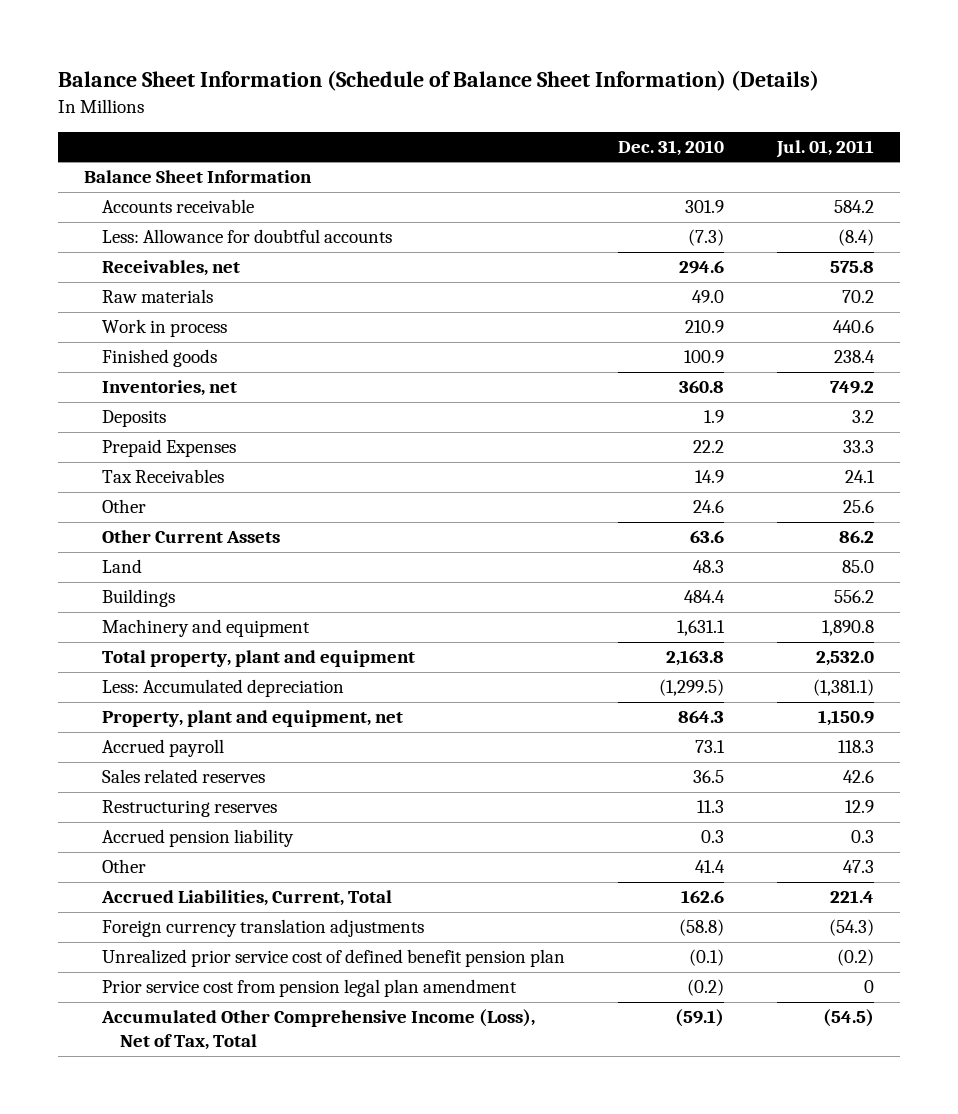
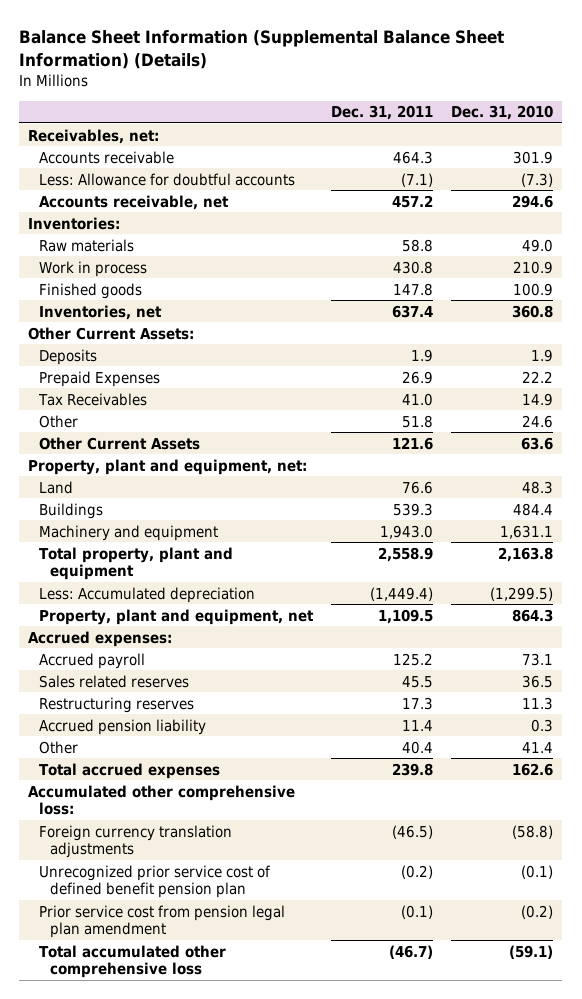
[57,70,819,92] Balance Sheet Information (Schedule of Balance Sheet Information) (Details) -> [19,29,505,69] Balance Sheet Information (Supplemental Balance Sheet Information) (Details)
[775,140,874,159] Jul. 01, 2011 -> none
none -> [331,105,434,121] Dec. 31, 2011
[84,170,313,184] Balance Sheet Information -> none
none -> [28,128,160,144] Receivables, net:
[102,260,241,277] Receivables, net -> [39,194,230,210] Accounts receivable, net
none -> [28,216,121,230] Inventories:
none -> [28,326,195,340] Other Current Assets:
none -> [28,458,308,475] Property, plant and equipment, net:
none -> [28,630,173,647] Accrued expenses:
[101,890,393,907] Accrued Liabilities, Current, Total -> [39,762,221,779] Total accrued expenses
none -> [28,784,296,816] Accumulated other comprehensive loss:
[102,949,566,968] Unrealized prior service cost of defined benefit pension plan -> [39,864,272,899] Unrecognized prior service cost of defined benefit pension plan
[101,1009,536,1051] Accumulated Other Comprehensive Income (Loss), Net of Tax, Total -> [39,944,227,979] Total accumulated other comprehensive loss

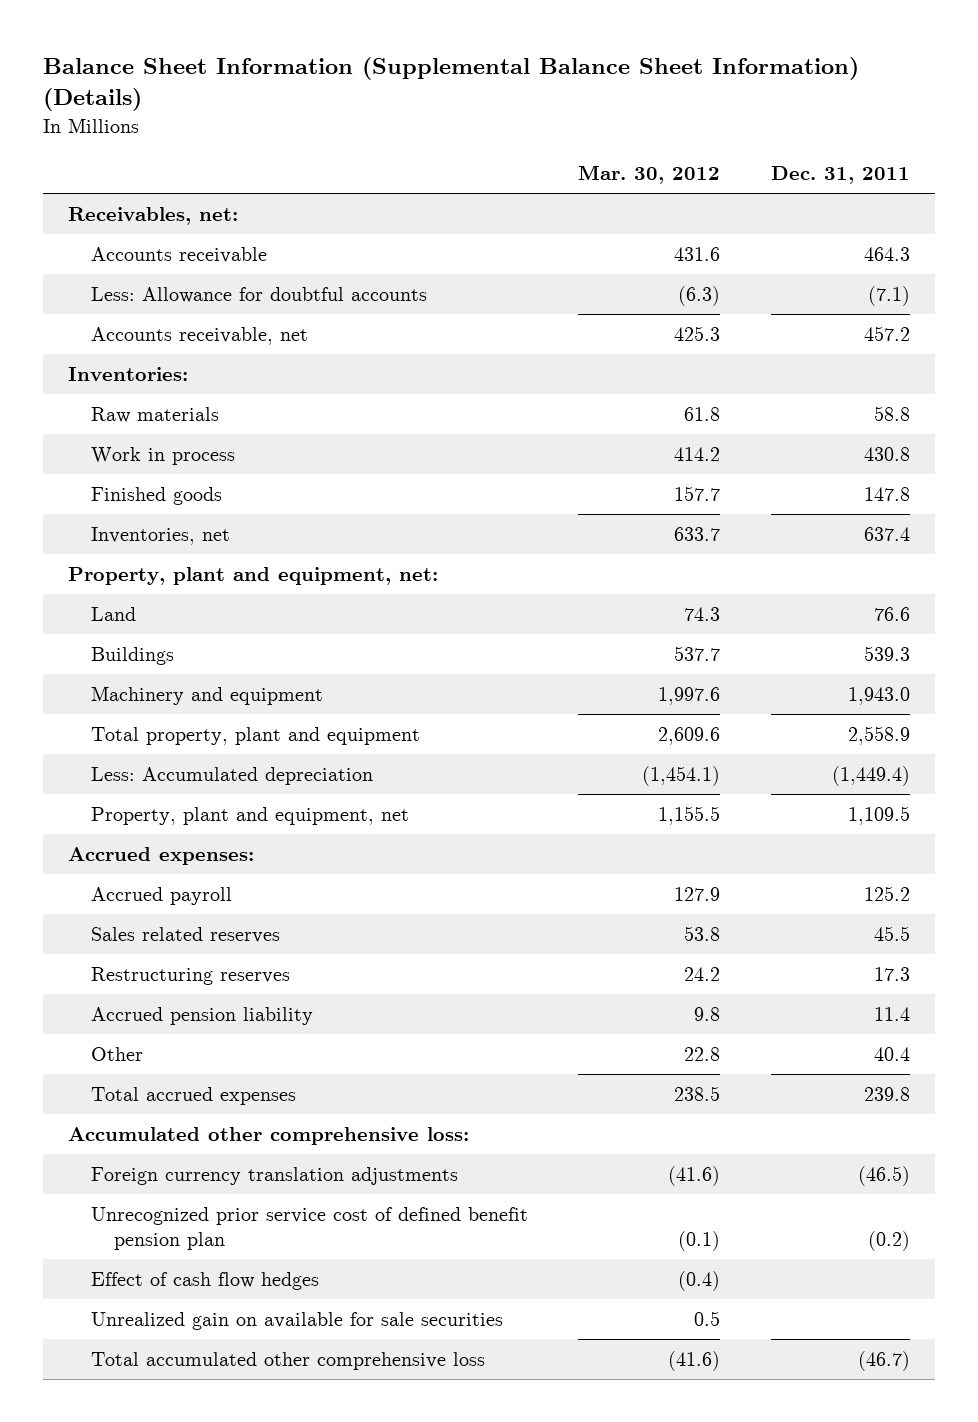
[451,105,554,121] Dec. 31, 2010 -> none
none -> [578,164,721,184] Mar. 30, 2012
[28,326,195,340] Other Current Assets: -> none
[39,348,98,365] Deposits -> none
[39,370,161,387] Prepaid Expenses -> none
[38,392,148,406] Tax Receivables -> none
[39,414,79,428] Other -> none
[39,436,201,450] Other Current Assets -> none
[39,904,286,939] Prior service cost from pension legal plan amendment -> none
none -> [90,1272,319,1291] Effect of cash flow hedges
none -> [90,1312,503,1331] Unrealized gain on available for sale securities

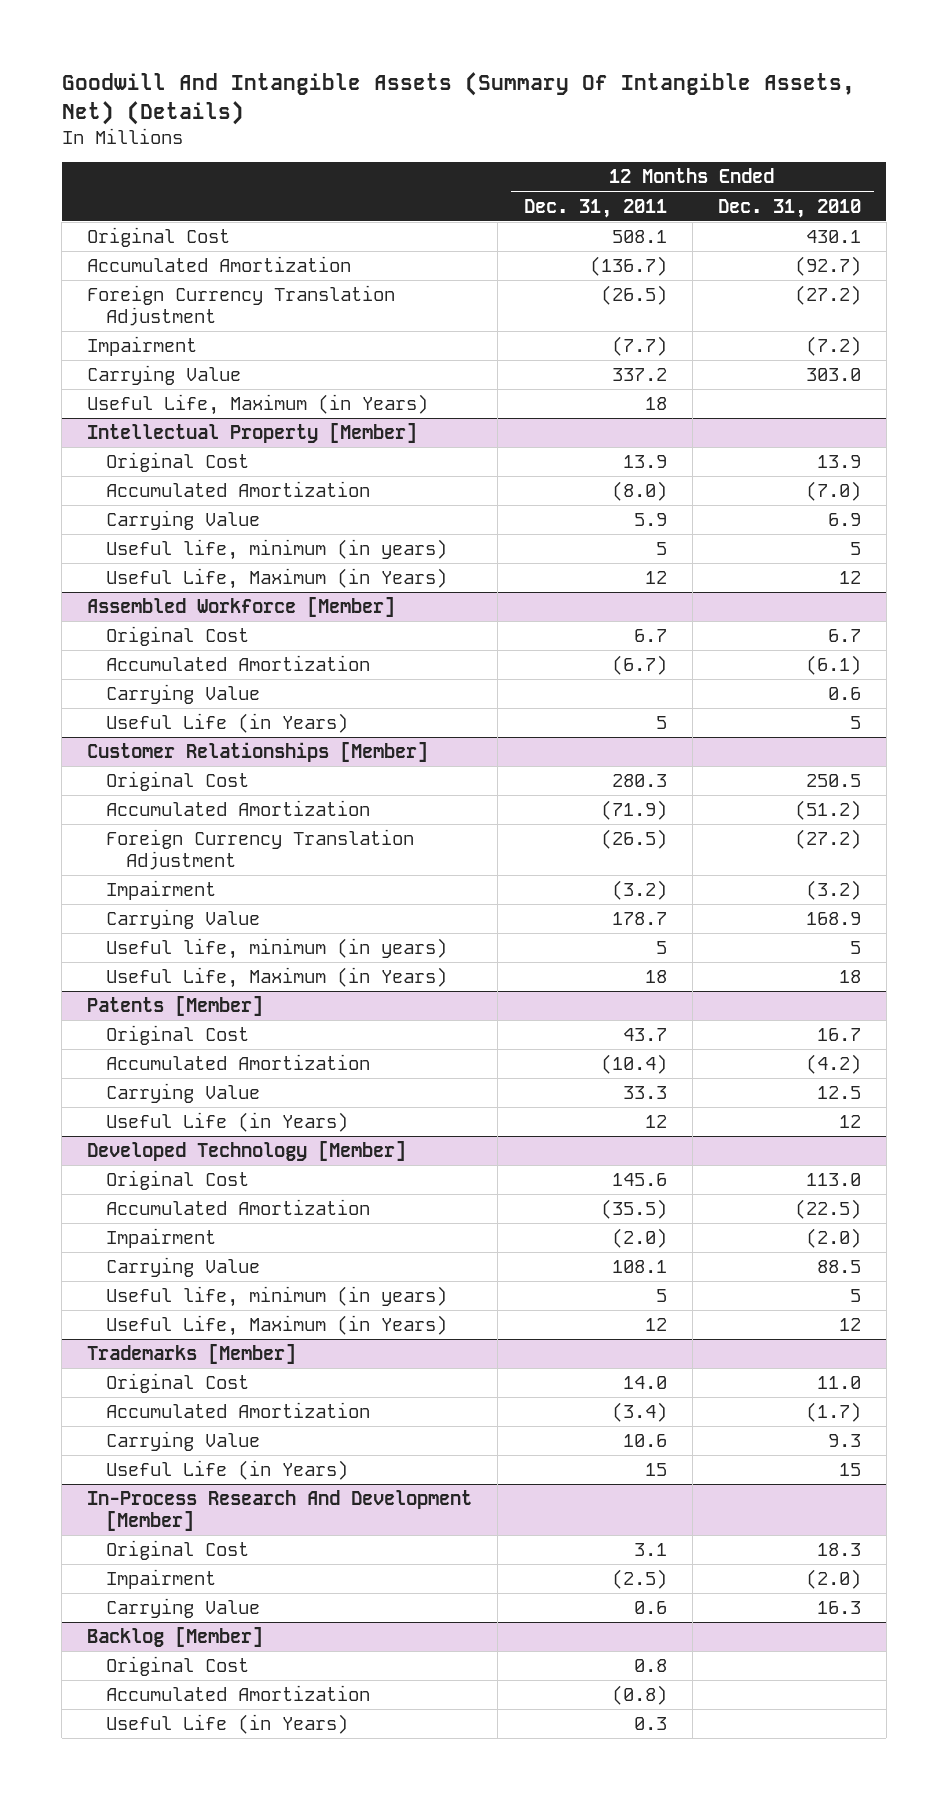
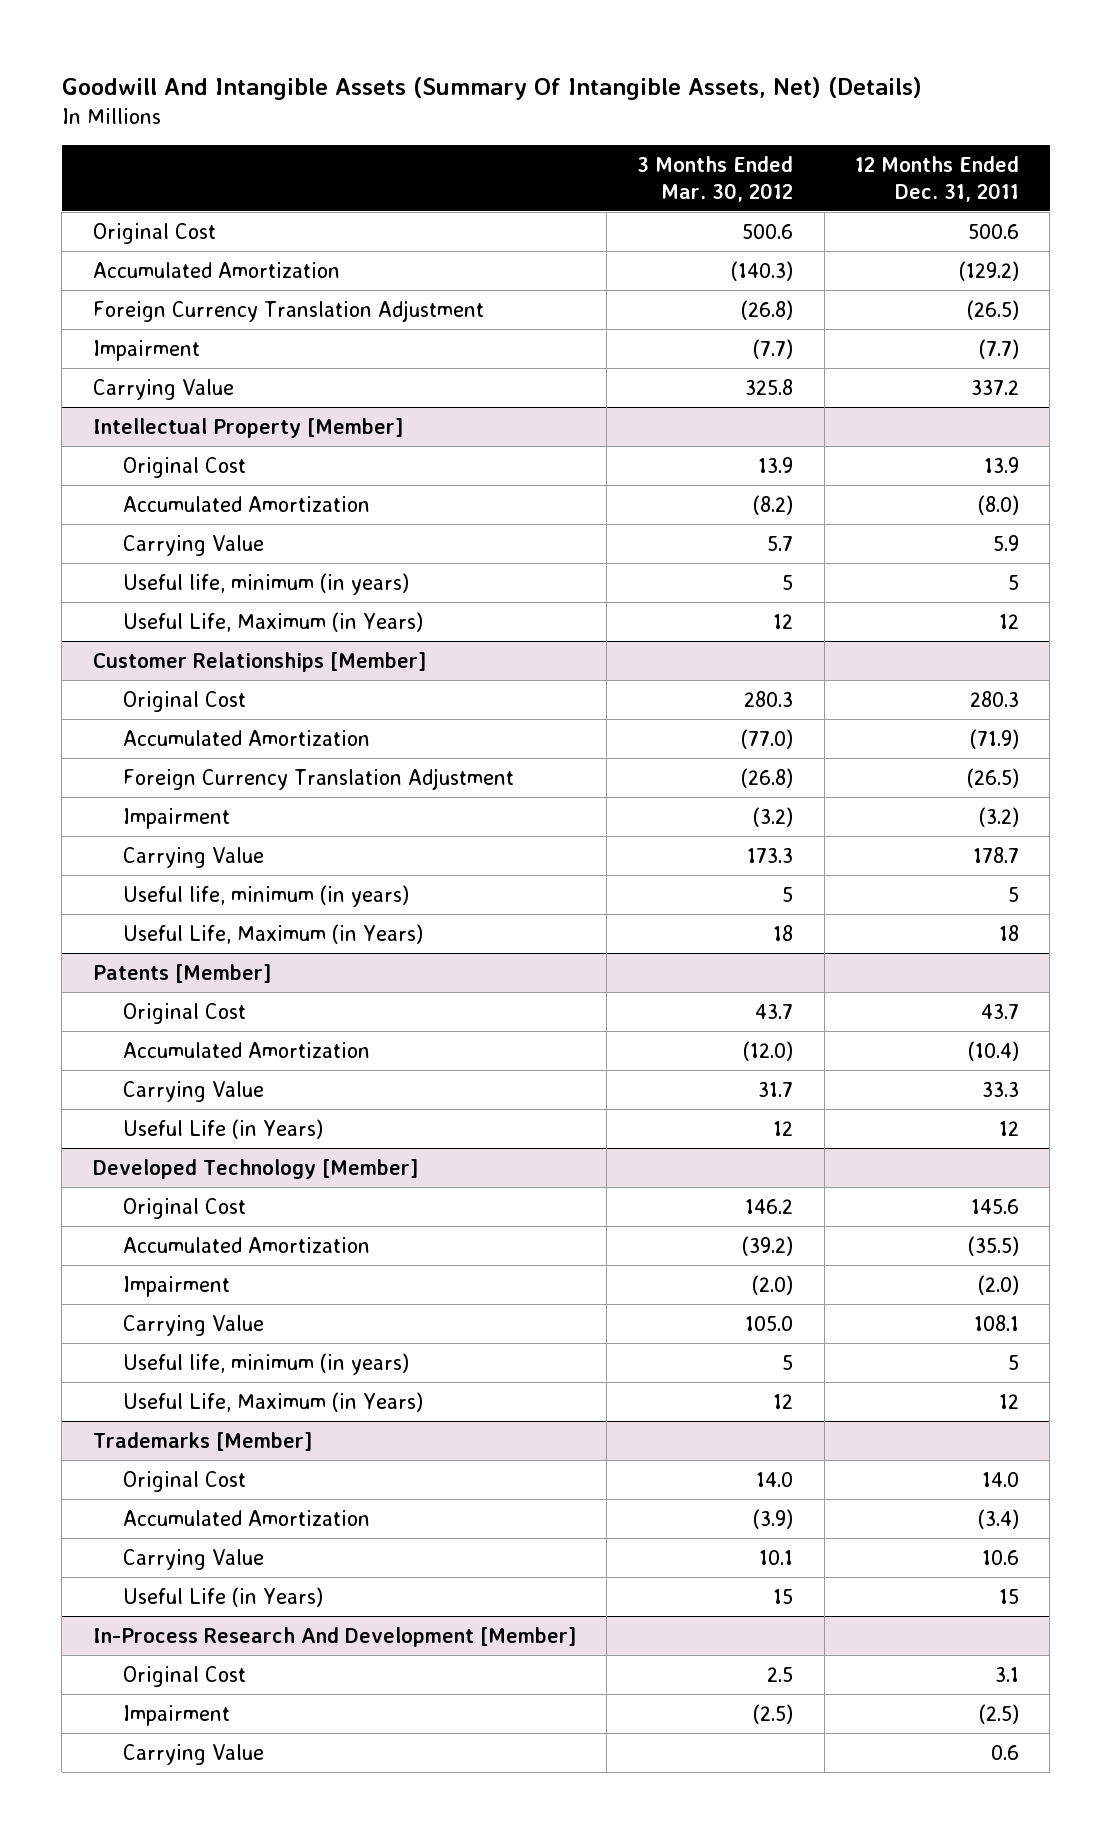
[717,198,861,218] Dec. 31, 2010 -> none
none -> [637,156,794,202] 3 Months Ended Mar. 30, 2012
[611,230,667,244] 508.1 -> [968,223,1020,239] 500.6
[589,256,667,277] (136.7) -> [959,260,1020,281] (129.2)
[87,394,429,416] Useful Life, Maximum (in Years) -> none
[87,597,396,618] Assembled Workforce [Member] -> none
[106,626,250,647] Original Cost -> none
[106,655,371,672] Accumulated Amortization -> none
[106,684,261,705] Carrying Value -> none
[106,713,349,734] Useful Life (in Years) -> none
[87,1627,264,1648] Backlog [Member] -> none
[106,1656,250,1677] Original Cost -> none
[106,1685,371,1702] Accumulated Amortization -> none
[106,1714,349,1735] Useful Life (in Years) -> none

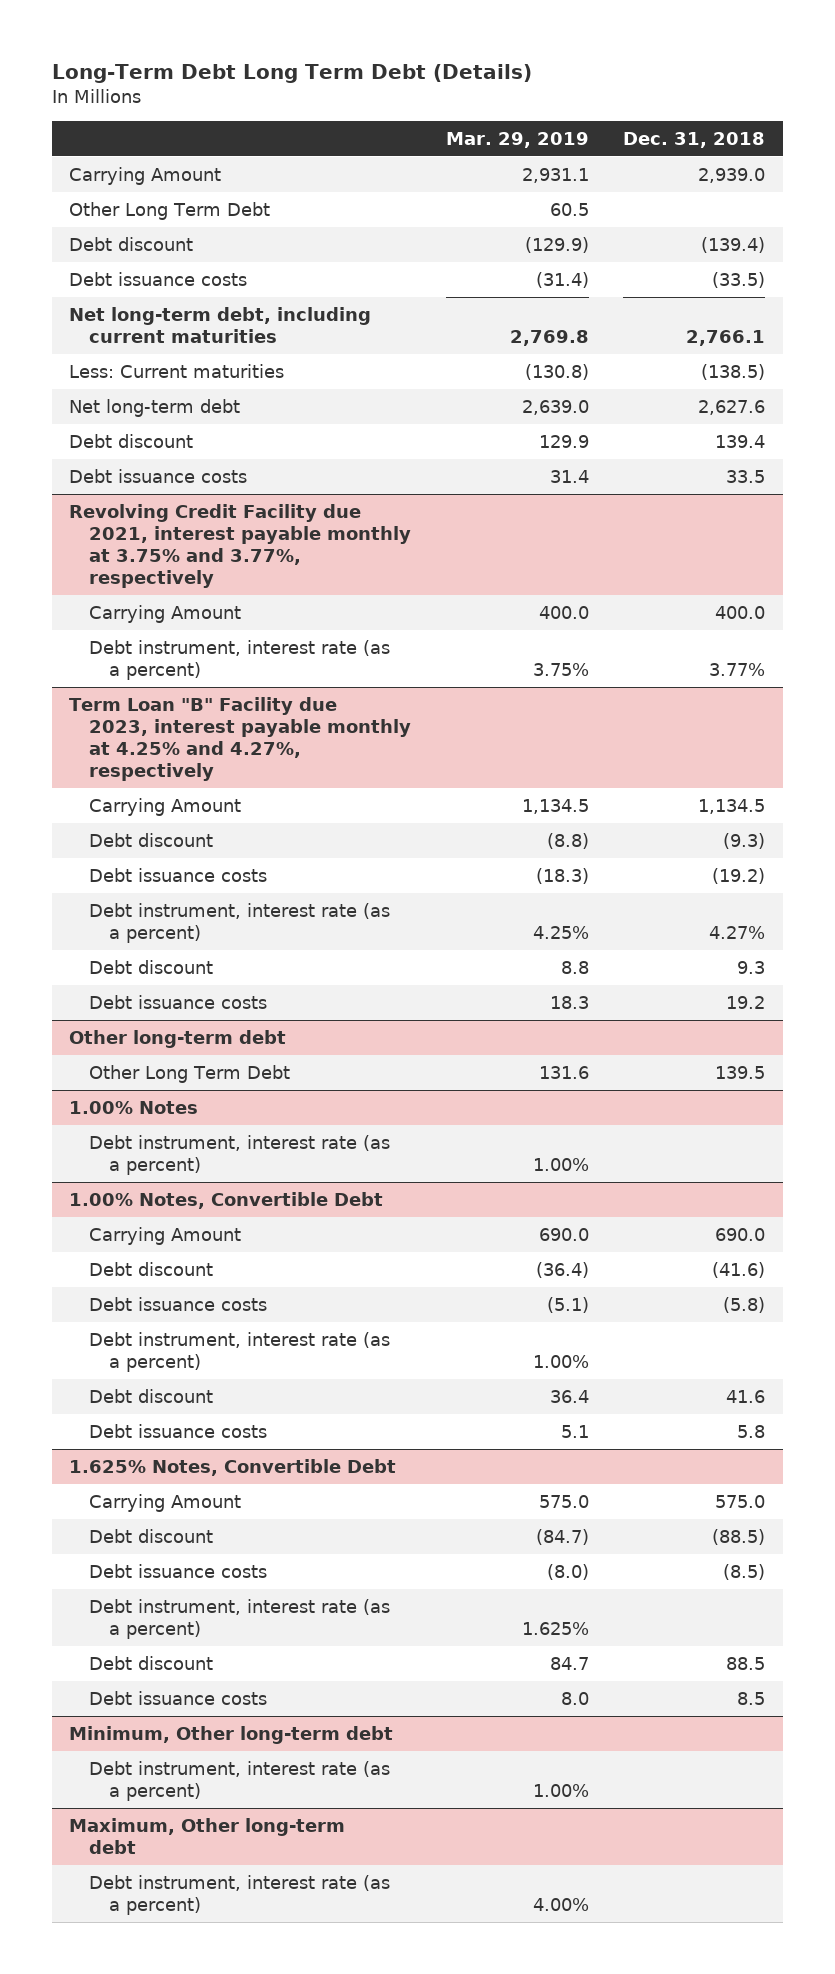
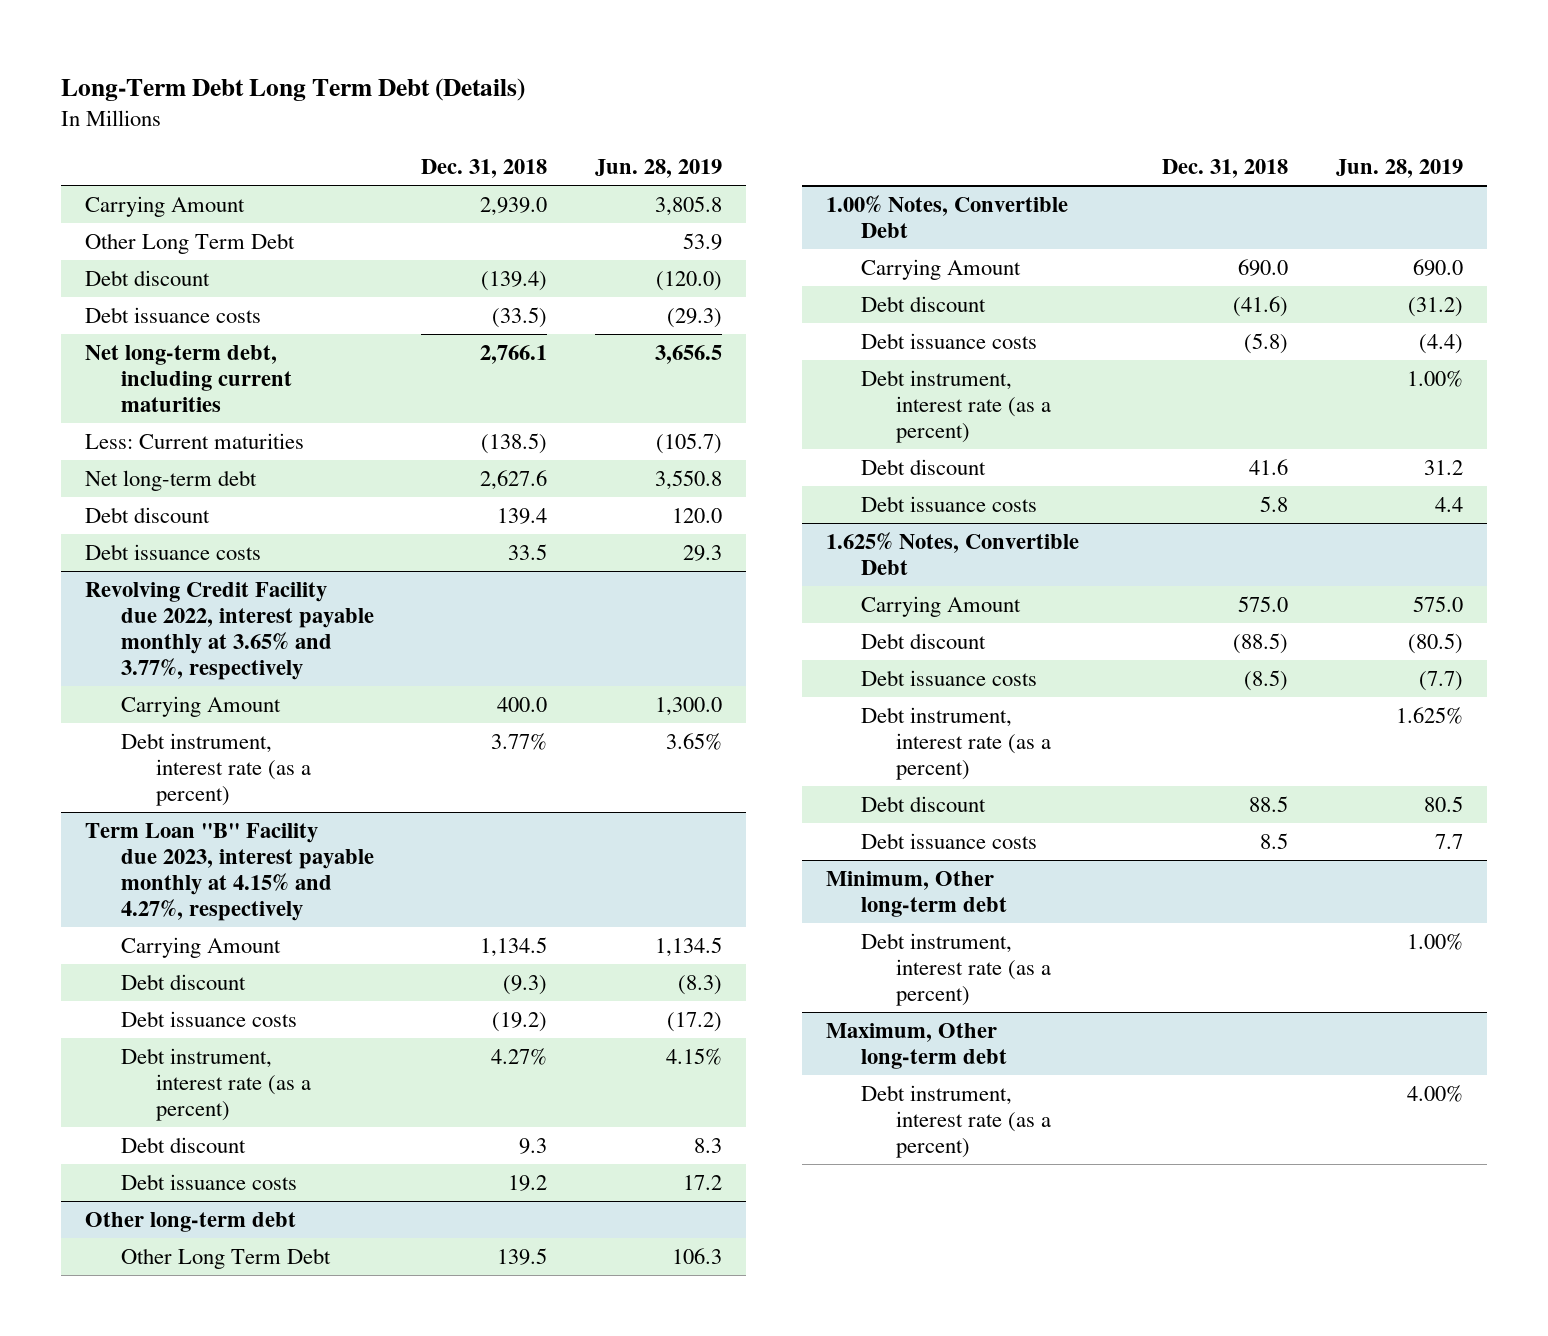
[445,131,589,148] Mar. 29, 2019 -> none
none -> [595,159,723,179] Jun. 28, 2019
[69,503,412,588] Revolving Credit Facility due 2021, interest payable monthly at 3.75% and 3.77%, respectively -> [85,581,374,680] Revolving Credit Facility due 2022, interest payable monthly at 3.65% and 3.77%, respectively
[69,696,412,781] Term Loan "B" Facility due 2023, interest payable monthly at 4.25% and 4.27%, respectively -> [85,822,374,921] Term Loan "B" Facility due 2023, interest payable monthly at 4.15% and 4.27%, respectively
[69,1100,199,1114] 1.00% Notes -> none
[89,1134,391,1175] Debt instrument, interest rate (as a percent) -> none

